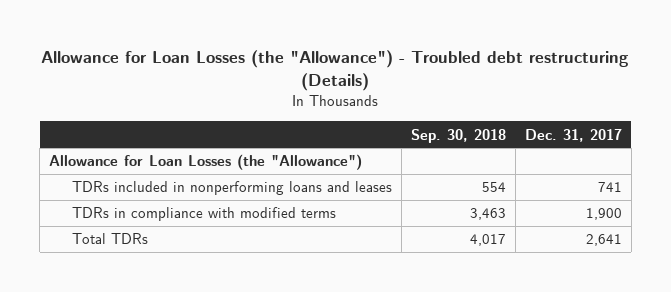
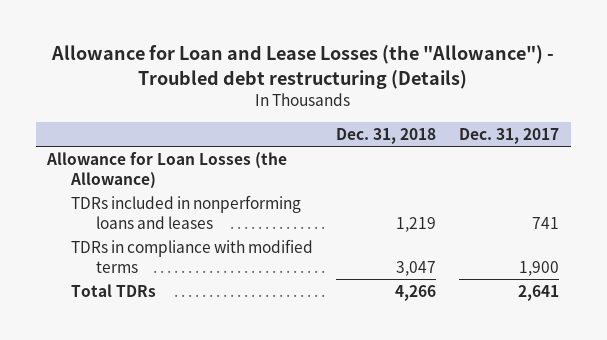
[41,50,630,92] Allowance for Loan Losses (the "Allowance") - Troubled debt restructuring (Details) -> [51,45,555,89] Allowance for Loan and Lease Losses (the "Allowance") - Troubled debt restructuring (Details)
[410,128,506,143] Sep. 30, 2018 -> none
none -> [336,127,437,144] Dec. 31, 2018
[49,154,363,171] Allowance for Loan Losses (the "Allowance") -> [46,152,288,189] Allowance for Loan Losses (the Allowance)

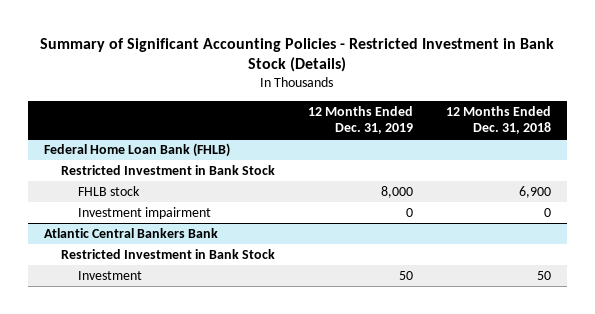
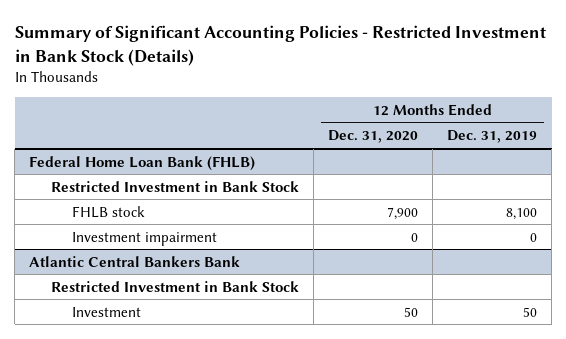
[445,105,551,135] 12 Months Ended Dec. 31, 2018 -> none
none -> [327,130,418,144] Dec. 31, 2020
[380,185,413,198] 8,000 -> [506,207,538,220] 8,100

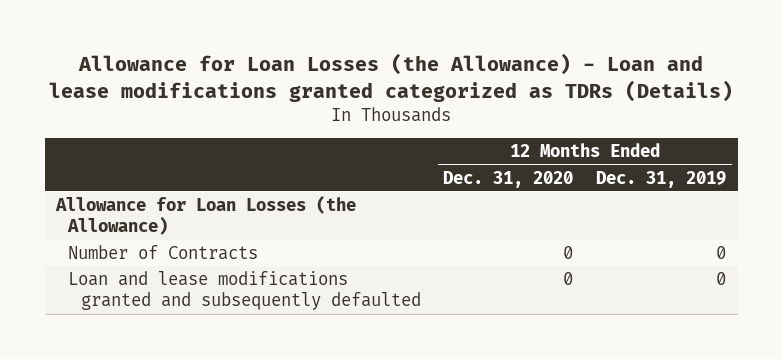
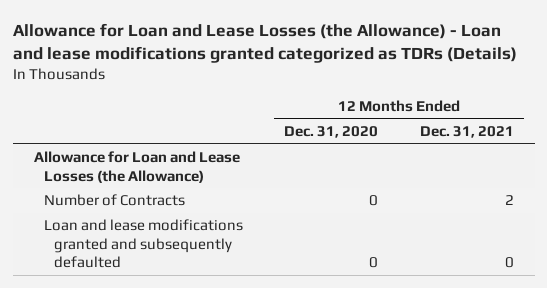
[49,53,734,102] Allowance for Loan Losses (the Allowance) - Loan and lease modifications granted categorized as TDRs (Details) -> [12,22,517,64] Allowance for Loan and Lease Losses (the Allowance) - Loan and lease modifications granted categorized as TDRs (Details)
[596,170,727,188] Dec. 31, 2019 -> none
none -> [419,126,514,139] Dec. 31, 2021
[55,196,357,236] Allowance for Loan Losses (the Allowance) -> [33,151,240,183] Allowance for Loan and Lease Losses (the Allowance)

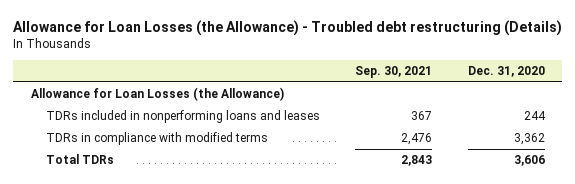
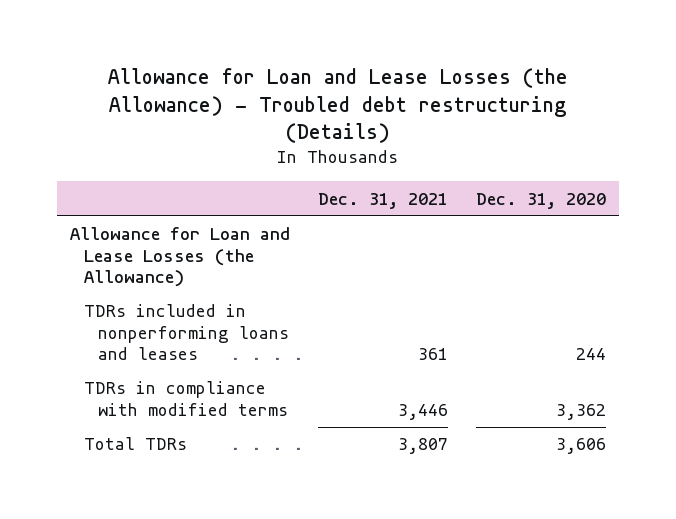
[12,19,562,36] Allowance for Loan Losses (the Allowance) - Troubled debt restructuring (Details) -> [107,68,568,144] Allowance for Loan and Lease Losses (the Allowance) - Troubled debt restructuring (Details)
[355,66,433,79] Sep. 30, 2021 -> none
none -> [317,192,448,209] Dec. 31, 2021
[30,87,284,102] Allowance for Loan Losses (the Allowance) -> [70,227,291,287] Allowance for Loan and Lease Losses (the Allowance)

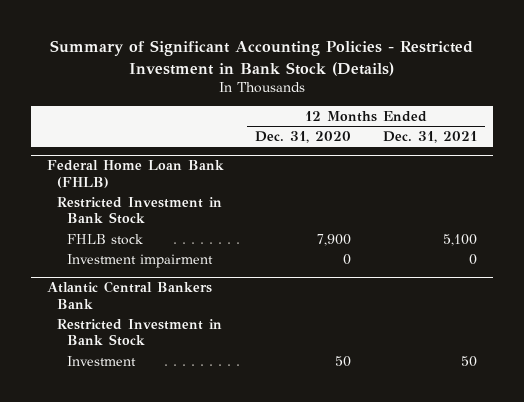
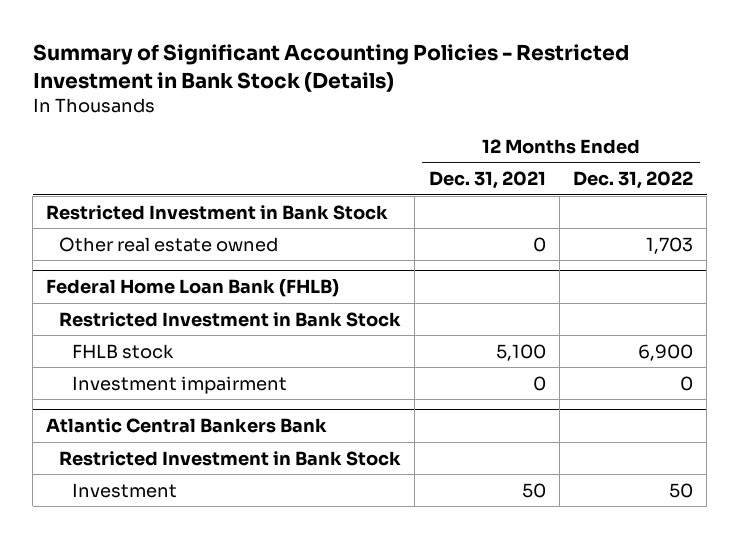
[255,131,352,144] Dec. 31, 2020 -> none
none -> [573,170,694,189] Dec. 31, 2022
none -> [46,204,389,220] Restricted Investment in Bank Stock
none -> [59,236,279,252] Other real estate owned

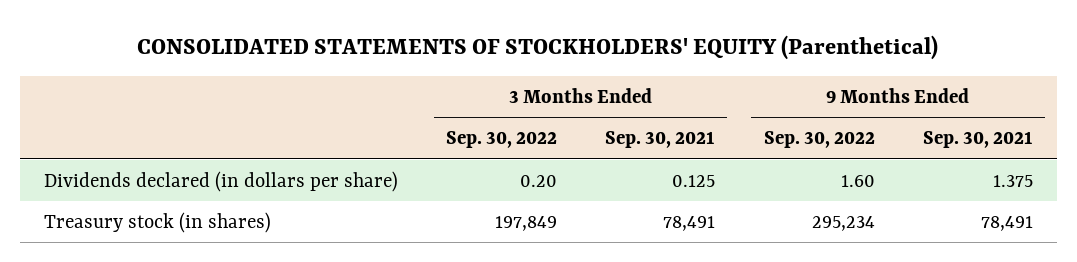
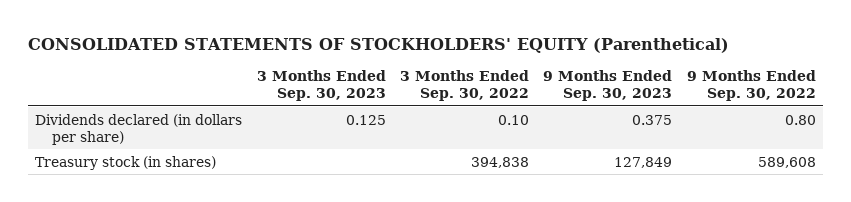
[605,131,716,149] Sep. 30, 2021 -> none
[922,131,1033,149] Sep. 30, 2021 -> none
none -> [256,69,386,102] 3 Months Ended Sep. 30, 2023
none -> [543,69,673,102] 9 Months Ended Sep. 30, 2023
[519,174,557,187] 0.20 -> [498,114,530,125] 0.10
[840,174,875,187] 1.60 -> [784,114,816,125] 0.80
[494,215,557,231] 197,849 -> [471,156,530,168] 394,838
[811,215,875,231] 295,234 -> [757,156,816,168] 589,608

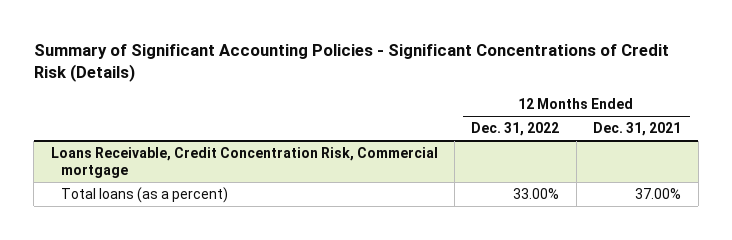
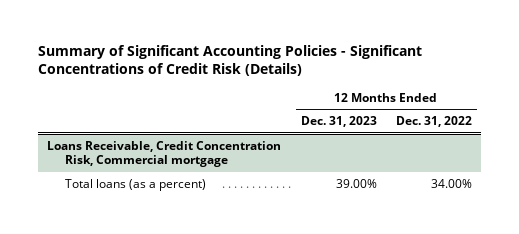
[593,122,682,137] Dec. 31, 2021 -> none
none -> [300,116,377,128] Dec. 31, 2023
[513,188,560,200] 33.00% -> [430,178,472,188] 34.00%

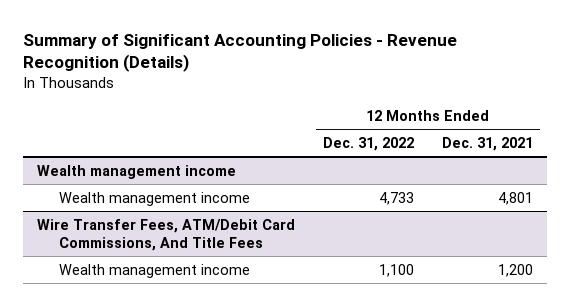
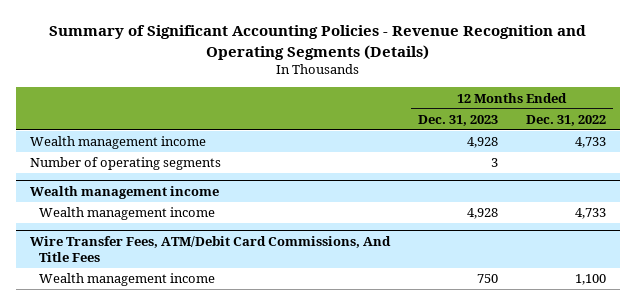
[22,33,457,73] Summary of Significant Accounting Policies - Revenue Recognition (Details) -> [48,25,586,60] Summary of Significant Accounting Policies - Revenue Recognition and Operating Segments (Details)
[441,137,533,152] Dec. 31, 2021 -> none
none -> [417,114,498,126] Dec. 31, 2023
none -> [29,136,206,150] Wealth management income
none -> [29,157,221,171] Number of operating segments

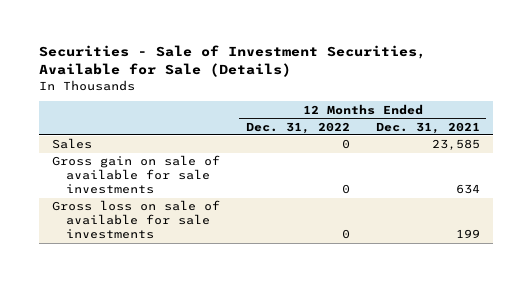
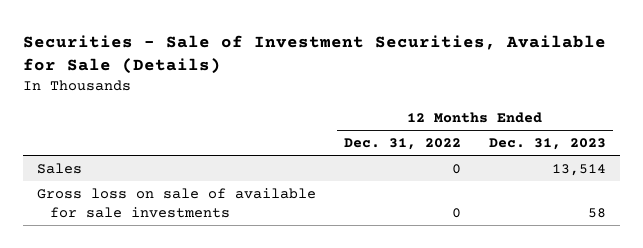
[375,121,480,134] Dec. 31, 2021 -> none
none -> [488,138,606,151] Dec. 31, 2023
[51,155,220,195] Gross gain on sale of available for sale investments -> none

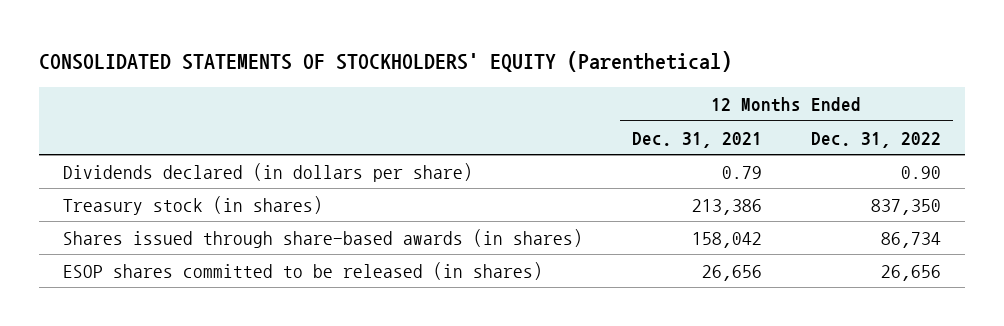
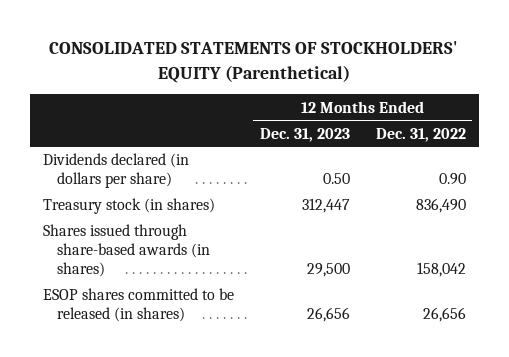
[632,131,763,148] Dec. 31, 2021 -> none
none -> [259,127,350,142] Dec. 31, 2023
[870,198,941,215] 837,350 -> [415,198,466,214] 836,490
[880,231,941,248] 86,734 -> [416,261,466,277] 158,042

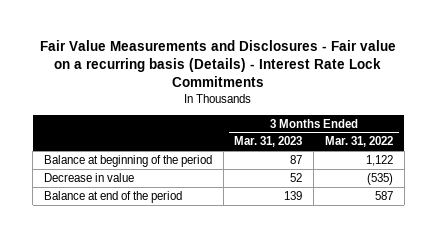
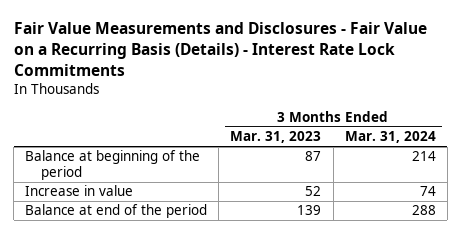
[40,39,397,88] Fair Value Measurements and Disclosures - Fair value on a recurring basis (Details) - Interest Rate Lock Commitments -> [13,22,427,77] Fair Value Measurements and Disclosures - Fair Value on a Recurring Basis (Details) - Interest Rate Lock Commitments
[324,136,393,148] Mar. 31, 2022 -> none
none -> [344,131,436,144] Mar. 31, 2024
[43,172,134,182] Decrease in value -> [25,185,134,197] Increase in value

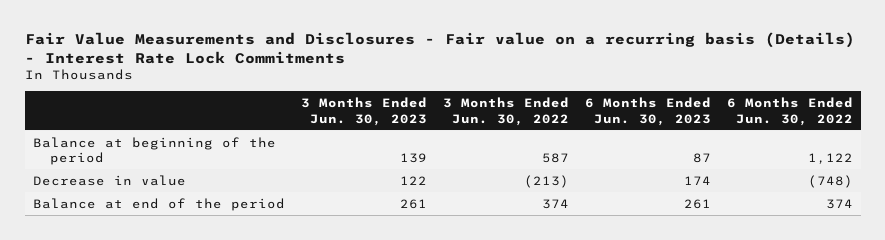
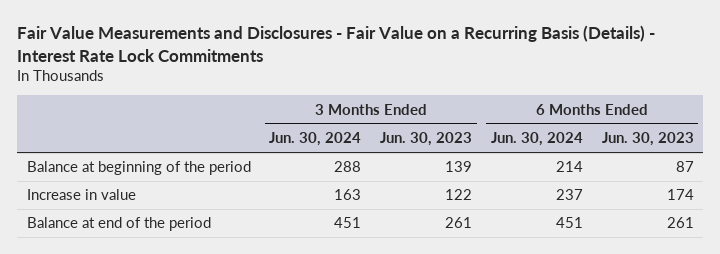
[24,31,855,64] Fair Value Measurements and Disclosures - Fair value on a recurring basis (Details) - Interest Rate Lock Commitments -> [17,25,656,62] Fair Value Measurements and Disclosures - Fair Value on a Recurring Basis (Details) - Interest Rate Lock Commitments
[442,96,569,126] 3 Months Ended Jun. 30, 2022 -> none
[726,96,853,126] 6 Months Ended Jun. 30, 2022 -> none
none -> [269,132,362,147] Jun. 30, 2024
none -> [490,132,583,147] Jun. 30, 2024
[32,174,186,186] Decrease in value -> [26,189,136,201] Increase in value

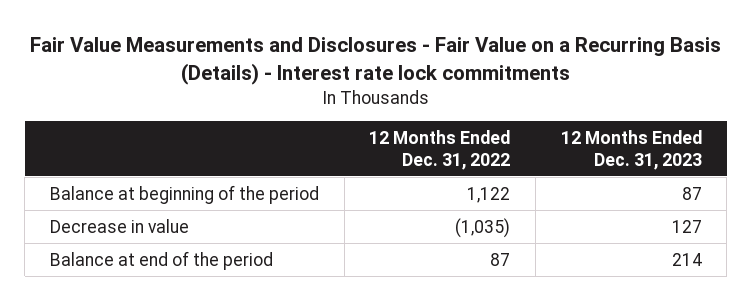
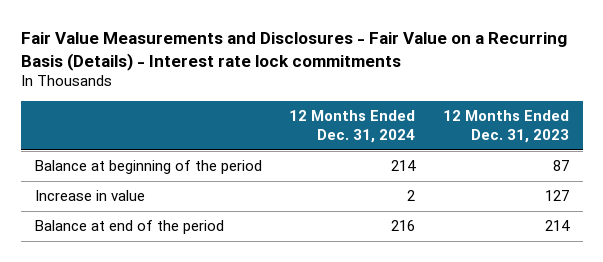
[369,130,511,170] 12 Months Ended Dec. 31, 2022 -> none
none -> [289,110,416,143] 12 Months Ended Dec. 31, 2024
[49,218,189,233] Decrease in value -> [34,190,145,202] Increase in value

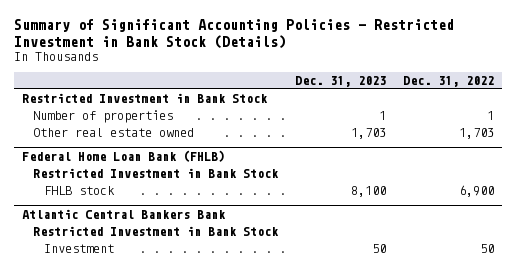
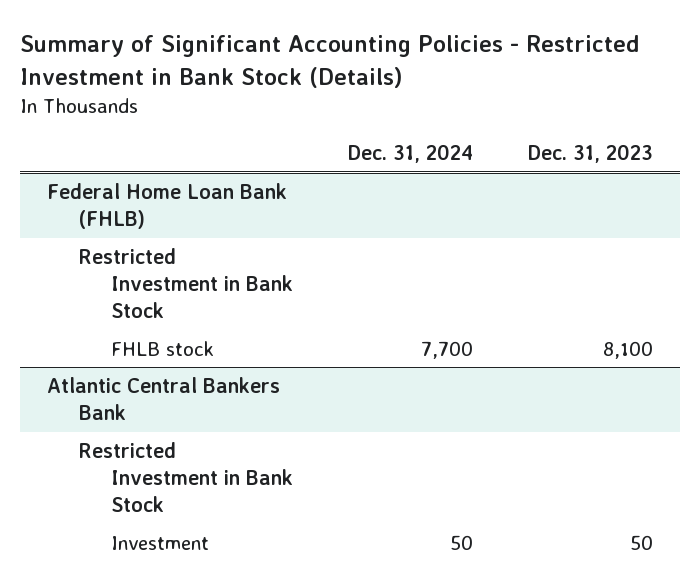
[402,76,494,88] Dec. 31, 2022 -> none
none -> [347,144,473,164] Dec. 31, 2024
[22,93,269,104] Restricted Investment in Bank Stock -> none
[33,110,174,124] Number of properties -> none
[33,128,195,138] Other real estate owned -> none

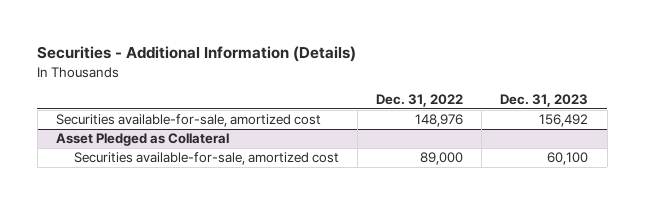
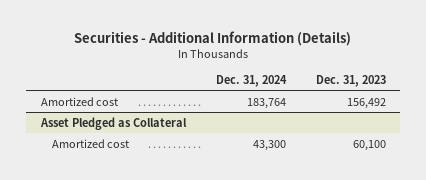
[375,94,463,108] Dec. 31, 2022 -> none
none -> [215,74,287,87] Dec. 31, 2024
[56,114,322,128] Securities available-for-sale, amortized cost -> [40,96,118,106] Amortized cost
[73,152,339,166] Securities available-for-sale, amortized cost -> [51,138,129,148] Amortized cost

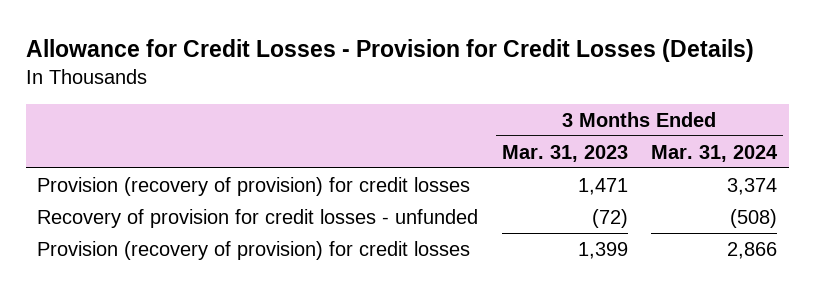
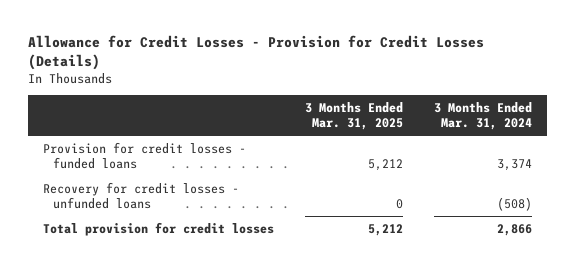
[501,144,628,162] Mar. 31, 2023 -> none
none -> [304,101,403,131] 3 Months Ended Mar. 31, 2025
[37,176,471,196] Provision (recovery of provision) for credit losses -> [42,141,246,170] Provision for credit losses - funded loans
[37,208,479,228] Recovery of provision for credit losses - unfunded -> [42,181,239,210] Recovery for credit losses - unfunded loans
[37,240,471,260] Provision (recovery of provision) for credit losses -> [42,221,274,236] Total provision for credit losses

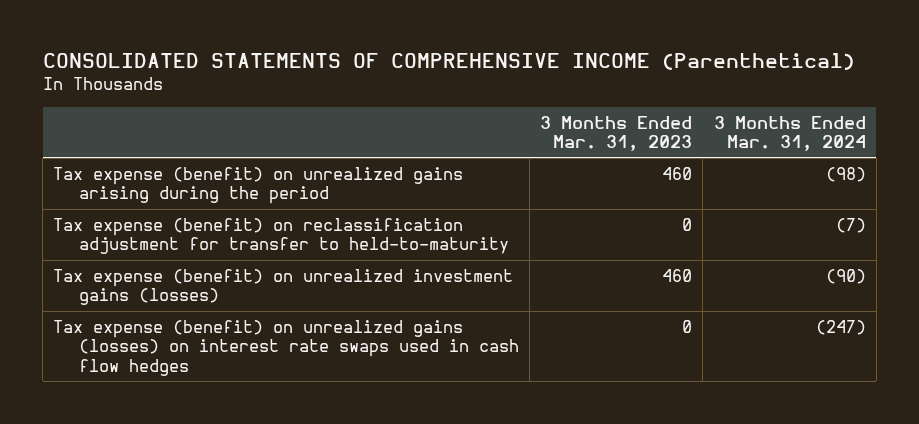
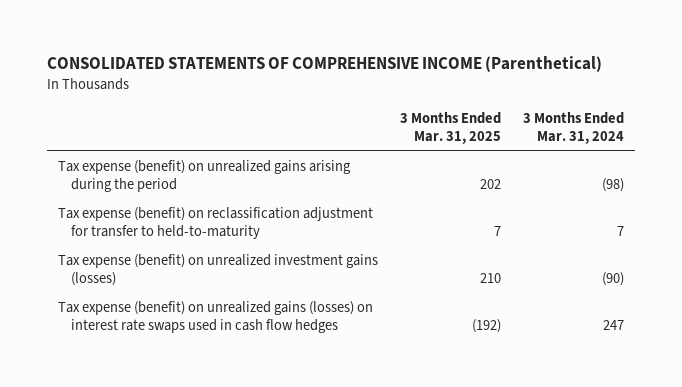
[540,115,693,152] 3 Months Ended Mar. 31, 2023 -> none
none -> [399,112,501,145] 3 Months Ended Mar. 31, 2025
[835,217,866,233] (7) -> [616,226,624,237] 7
[815,319,866,335] (247) -> [602,320,624,331] 247

